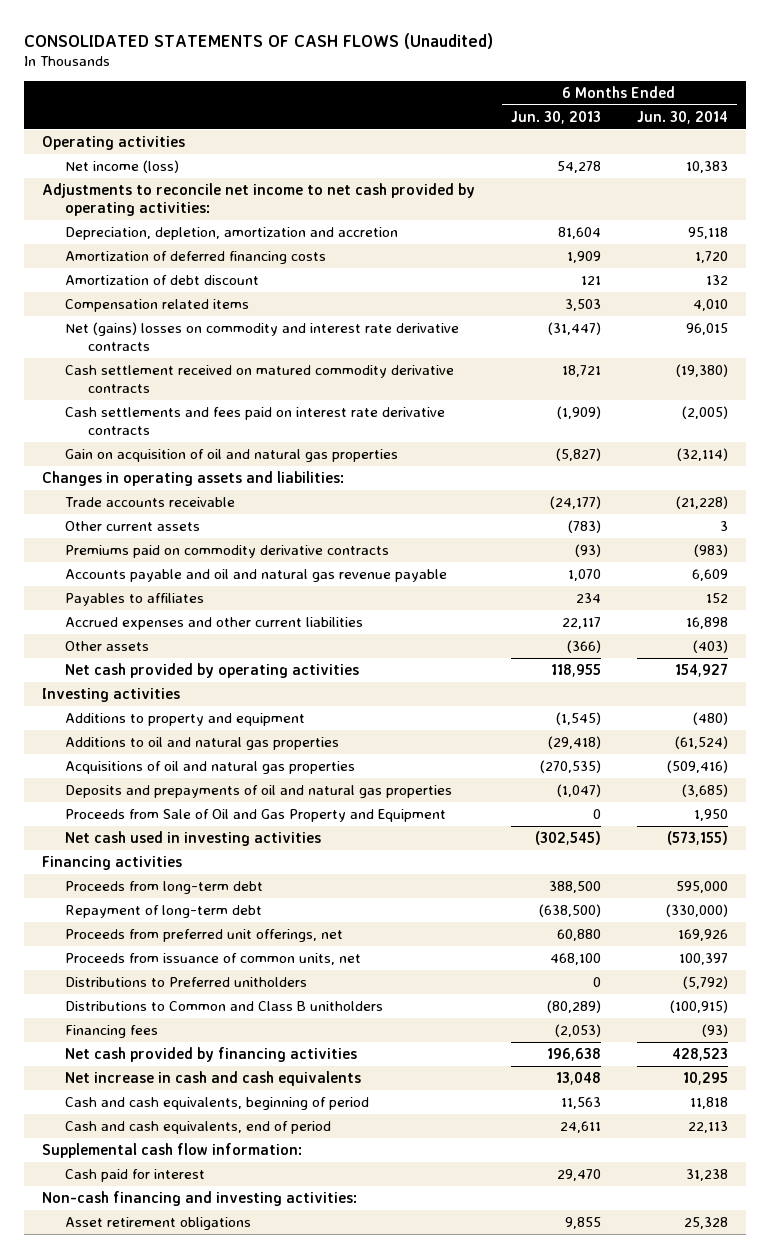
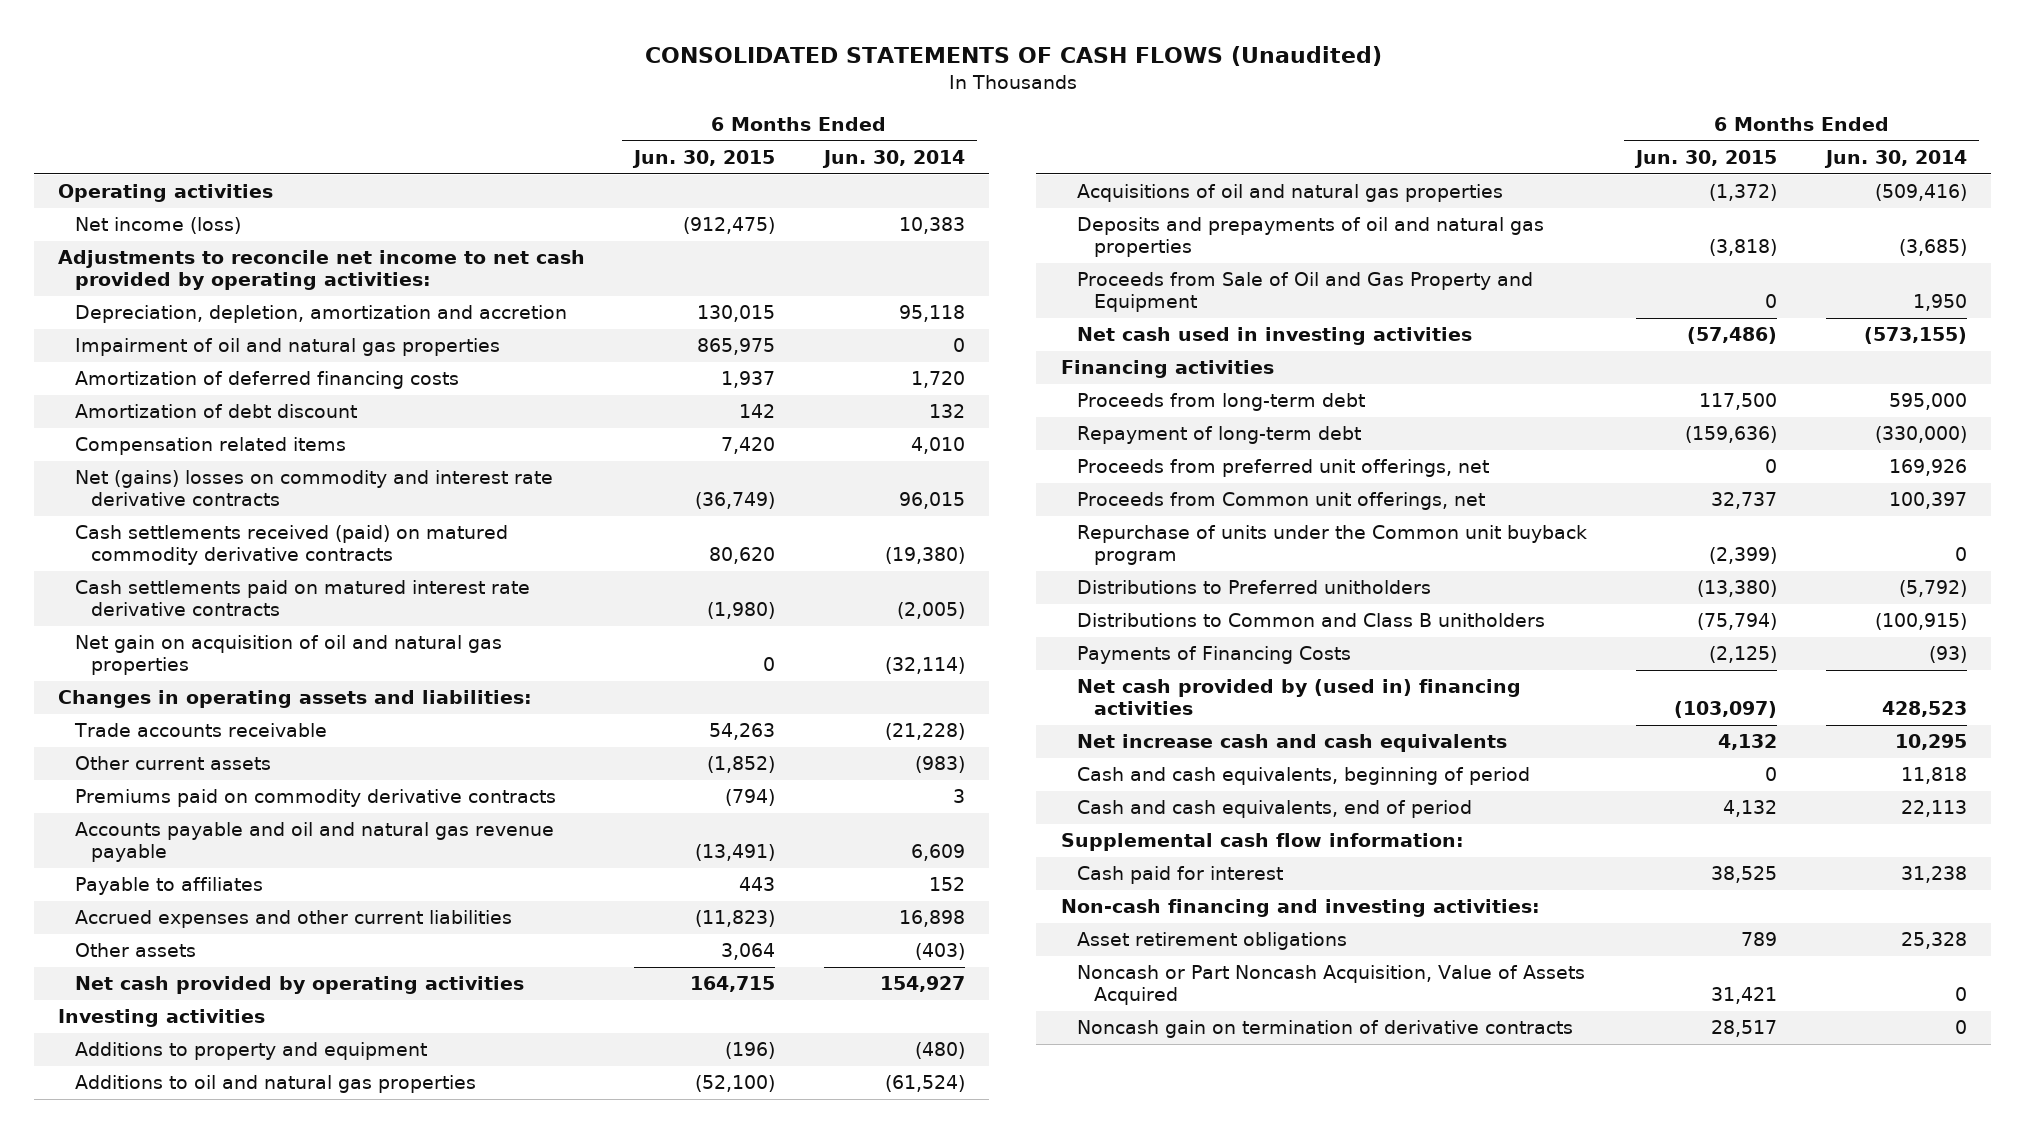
[510,110,601,124] Jun. 30, 2013 -> none
none -> [631,150,775,169] Jun. 30, 2015
none -> [74,338,500,357] Impairment of oil and natural gas properties
[64,364,454,394] Cash settlement received on matured commodity derivative contracts -> [74,525,508,566] Cash settlements received (paid) on matured commodity derivative contracts
[64,406,445,436] Cash settlements and fees paid on interest rate derivative contracts -> [74,580,530,617] Cash settlements paid on matured interest rate derivative contracts
[64,448,398,462] Gain on acquisition of oil and natural gas properties -> [74,635,502,676] Net gain on acquisition of oil and natural gas properties
[719,520,728,531] 3 -> [914,756,965,774] (983)
[693,543,728,557] (983) -> [952,789,965,804] 3
[64,592,204,606] Payables to affiliates -> [74,877,263,896] Payable to affiliates
[64,952,361,965] Proceeds from issuance of common units, net -> [1077,492,1486,511] Proceeds from Common unit offerings, net
none -> [1077,525,1588,566] Repurchase of units under the Common unit buyback program
[64,1024,158,1038] Financing fees -> [1077,646,1352,665] Payments of Financing Costs
[64,1046,357,1062] Net cash provided by financing activities -> [1077,679,1522,716] Net cash provided by (used in) financing activities
[64,1070,361,1086] Net increase in cash and cash equivalents -> [1077,734,1508,753] Net increase cash and cash equivalents
none -> [1077,965,1586,1006] Noncash or Part Noncash Acquisition, Value of Assets Acquired
none -> [1077,1020,1574,1039] Noncash gain on termination of derivative contracts

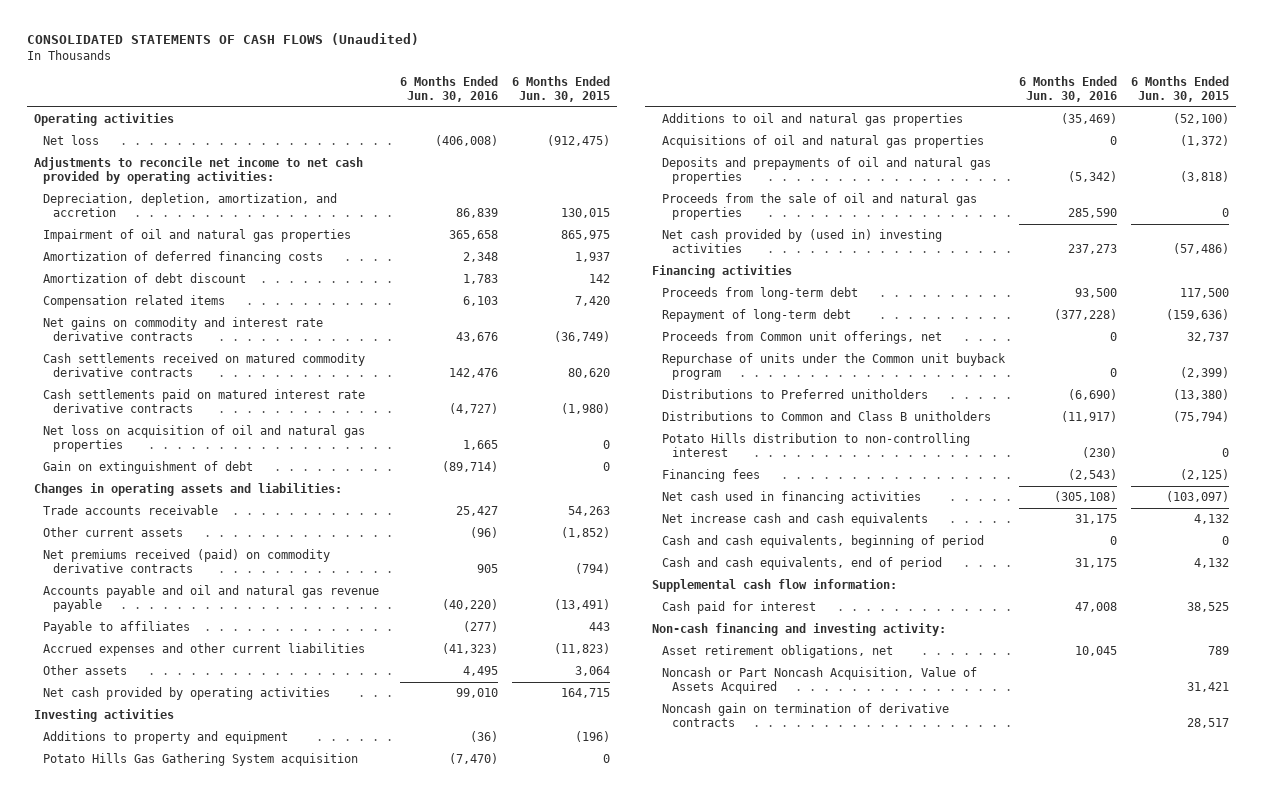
[821,150,965,169] Jun. 30, 2014 -> none
none -> [400,76,499,102] 6 Months Ended Jun. 30, 2016
[74,217,241,235] Net income (loss) -> [43,135,100,146] Net loss
[74,305,567,324] Depreciation, depletion, amortization and accretion -> [43,193,338,217] Depreciation, depletion, amortization, and accretion
[74,470,553,507] Net (gains) losses on commodity and interest rate derivative contracts -> [43,317,324,341] Net gains on commodity and interest rate derivative contracts
[74,525,508,566] Cash settlements received (paid) on matured commodity derivative contracts -> [43,353,366,377] Cash settlements received on matured commodity derivative contracts
[74,635,502,676] Net gain on acquisition of oil and natural gas properties -> [43,425,366,452] Net loss on acquisition of oil and natural gas properties
none -> [43,461,254,475] Gain on extinguishment of debt
[74,789,556,808] Premiums paid on commodity derivative contracts -> [43,549,331,573] Net premiums received (paid) on commodity derivative contracts
none -> [43,753,359,767] Potato Hills Gas Gathering System acquisition
[1077,272,1534,313] Proceeds from Sale of Oil and Gas Property and Equipment -> [662,193,978,220] Proceeds from the sale of oil and natural gas properties
[1077,327,1473,346] Net cash used in investing activities -> [662,229,943,253] Net cash provided by (used in) investing activities
[1077,459,1490,478] Proceeds from preferred unit offerings, net -> none
none -> [662,433,971,457] Potato Hills distribution to non-controlling interest
[1077,646,1352,665] Payments of Financing Costs -> [662,469,761,483] Financing fees
[1077,679,1522,716] Net cash provided by (used in) financing activities -> [662,491,922,505] Net cash used in financing activities
[1060,899,1540,918] Non-cash financing and investing activities: -> [652,623,947,637] Non-cash financing and investing activity:
[1077,932,1348,951] Asset retirement obligations -> [662,645,894,659] Asset retirement obligations, net

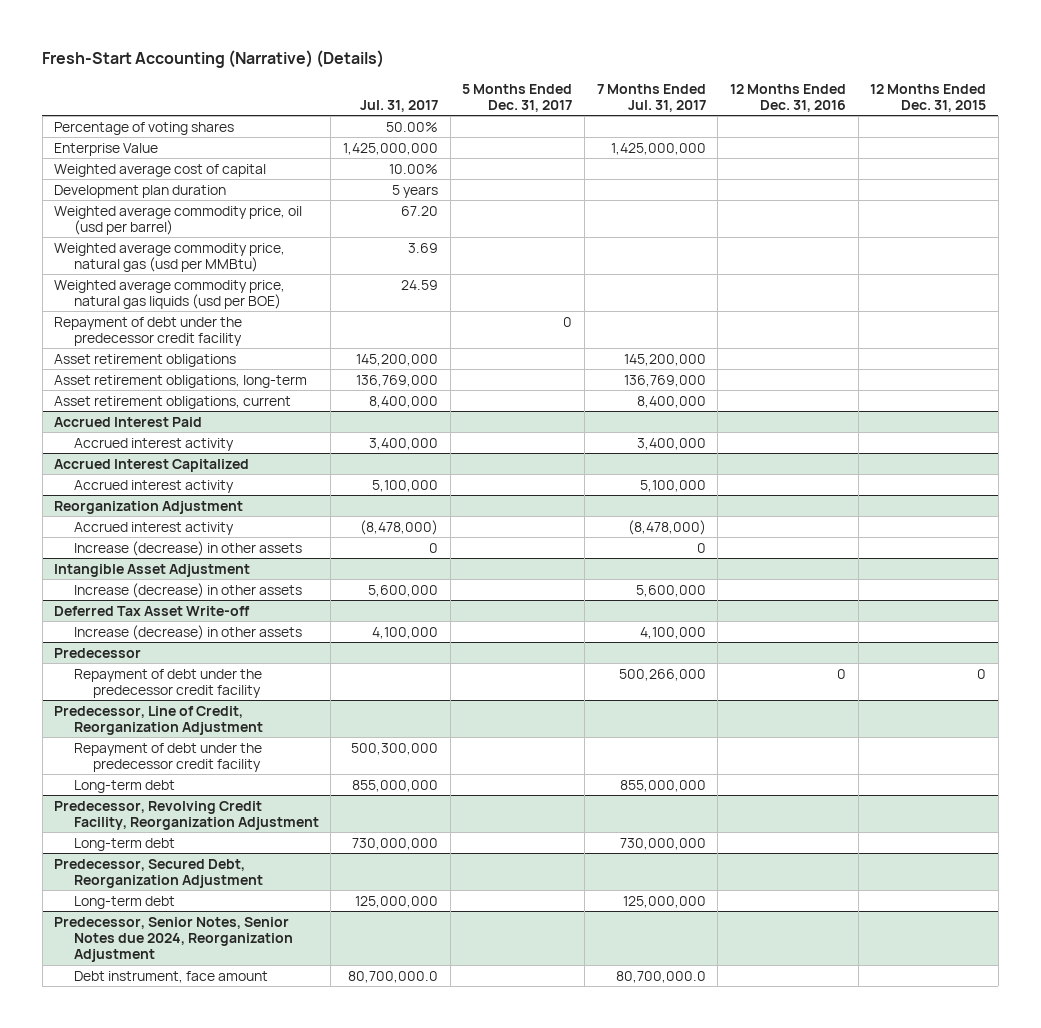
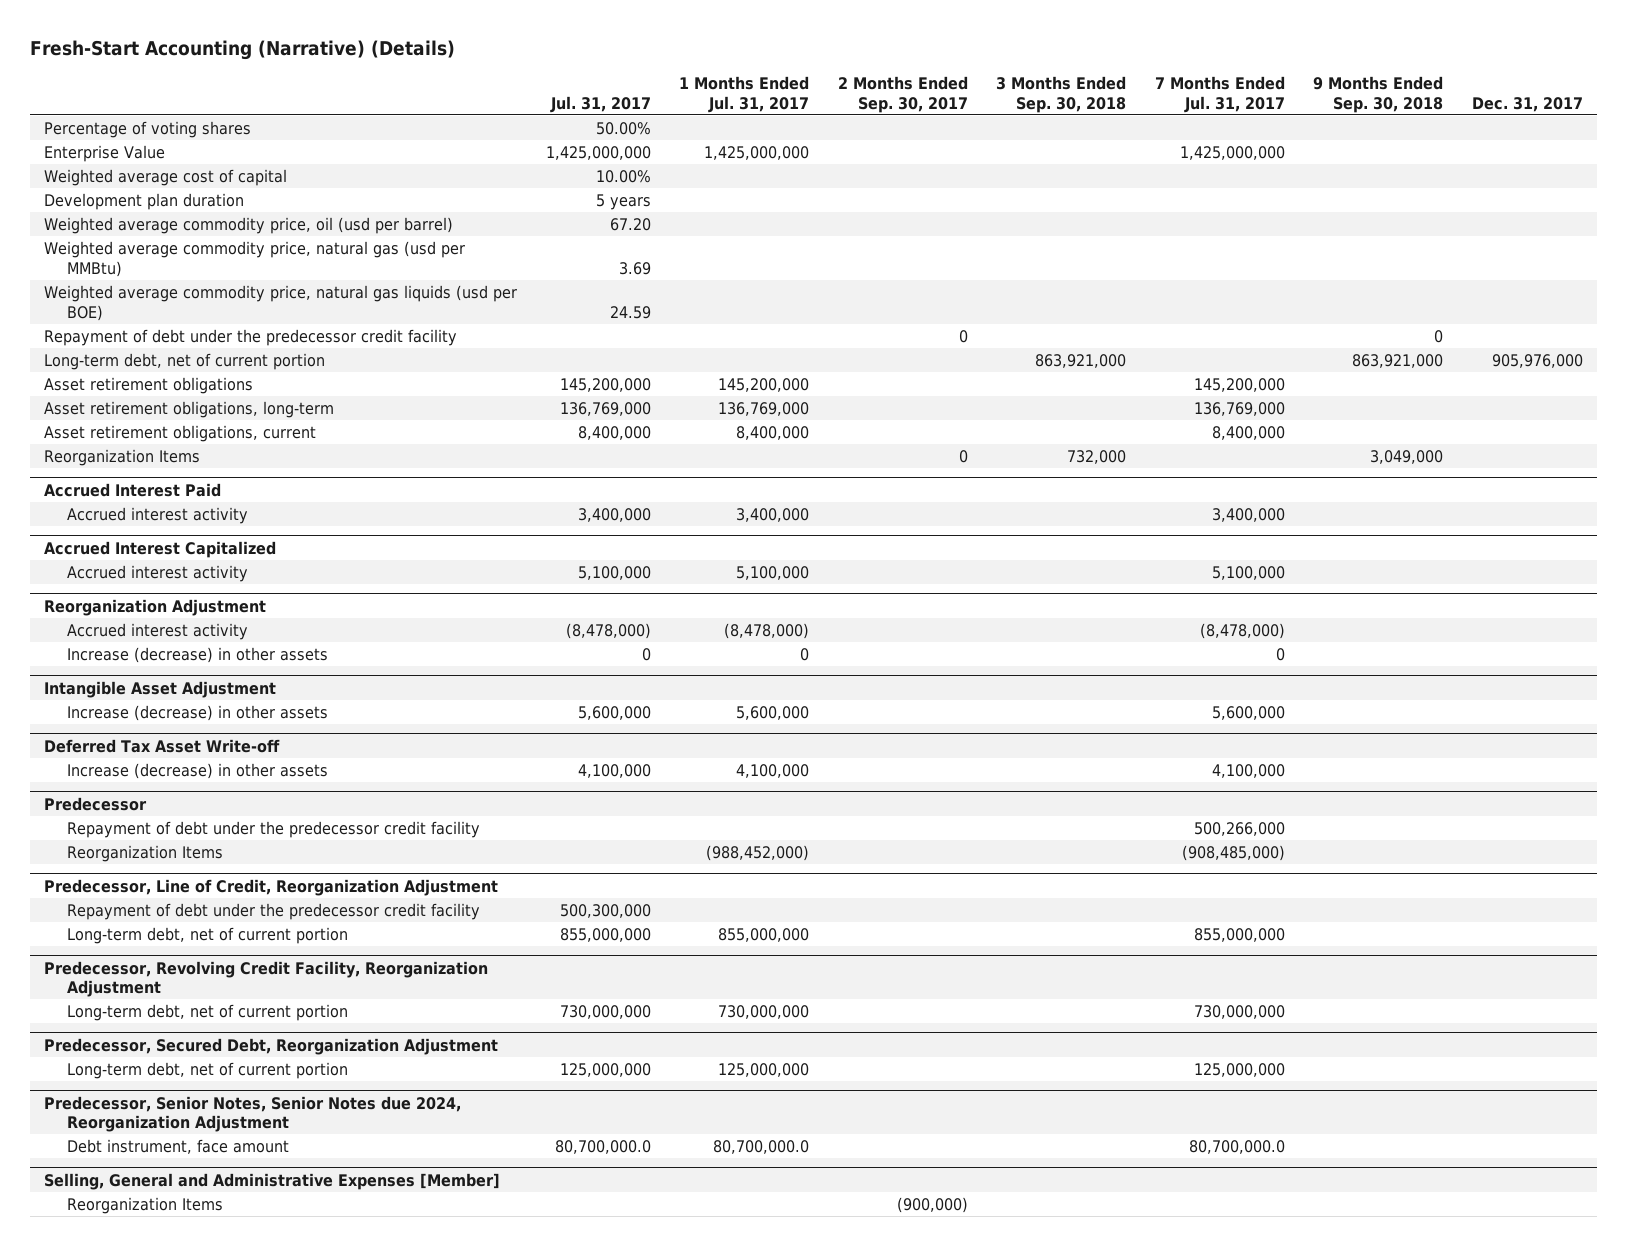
[462,83,573,112] 5 Months Ended Dec. 31, 2017 -> none
[729,83,846,112] 12 Months Ended Dec. 31, 2016 -> none
[870,83,987,112] 12 Months Ended Dec. 31, 2015 -> none
none -> [679,76,810,113] 1 Months Ended Jul. 31, 2017
none -> [837,76,968,113] 2 Months Ended Sep. 30, 2017
none -> [996,76,1127,113] 3 Months Ended Sep. 30, 2018
none -> [1313,76,1444,113] 9 Months Ended Sep. 30, 2018
none -> [1471,96,1583,112] Dec. 31, 2017
none -> [44,352,326,370] Long-term debt, net of current portion
none -> [44,448,201,466] Reorganization Items
none -> [67,844,224,862] Reorganization Items
[73,779,175,793] Long-term debt -> [67,926,349,944] Long-term debt, net of current portion
[73,837,175,851] Long-term debt -> [67,1003,349,1021] Long-term debt, net of current portion
[73,895,175,909] Long-term debt -> [67,1061,349,1079] Long-term debt, net of current portion
none -> [44,1172,501,1190] Selling, General and Administrative Expenses [Member]
none -> [67,1196,224,1214] Reorganization Items

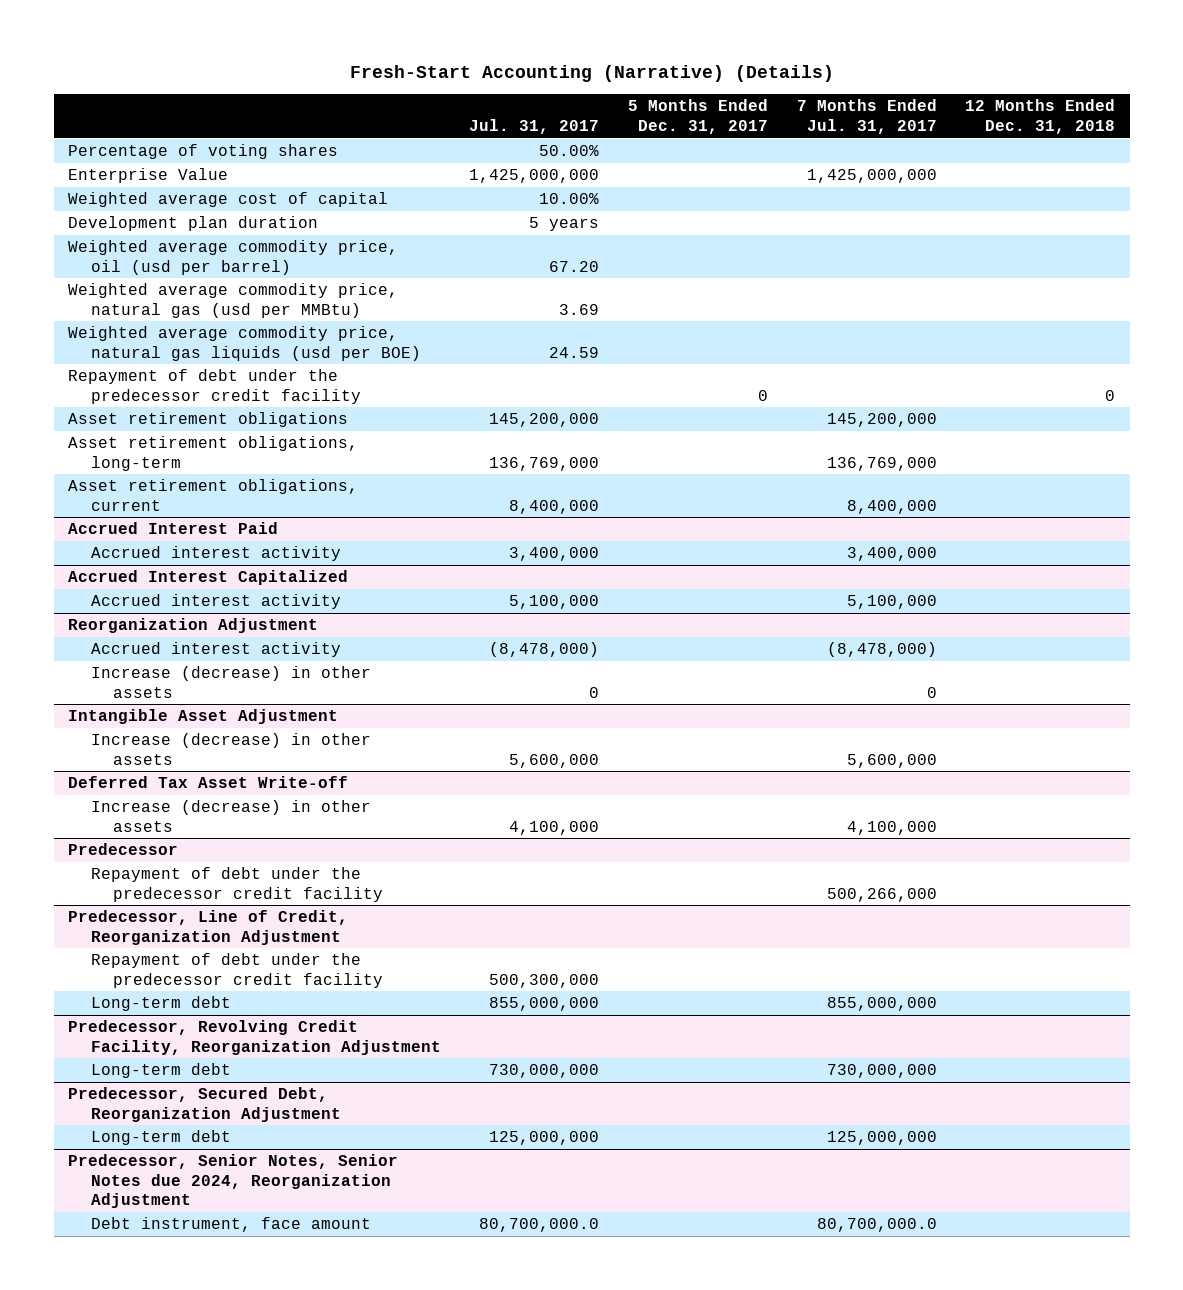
[679,76,810,113] 1 Months Ended Jul. 31, 2017 -> none
[837,76,968,113] 2 Months Ended Sep. 30, 2017 -> none
[996,76,1127,113] 3 Months Ended Sep. 30, 2018 -> none
[1313,76,1444,113] 9 Months Ended Sep. 30, 2018 -> none
[1471,96,1583,112] Dec. 31, 2017 -> none
none -> [628,99,769,135] 5 Months Ended Dec. 31, 2017
none -> [965,99,1116,135] 12 Months Ended Dec. 31, 2018
[44,352,326,370] Long-term debt, net of current portion -> none
[44,448,201,466] Reorganization Items -> none
[67,844,224,862] Reorganization Items -> none
[67,926,349,944] Long-term debt, net of current portion -> [90,996,231,1012] Long-term debt
[67,1003,349,1021] Long-term debt, net of current portion -> [90,1063,231,1079] Long-term debt
[67,1061,349,1079] Long-term debt, net of current portion -> [90,1130,231,1146] Long-term debt
[44,1172,501,1190] Selling, General and Administrative Expenses [Member] -> none
[67,1196,224,1214] Reorganization Items -> none

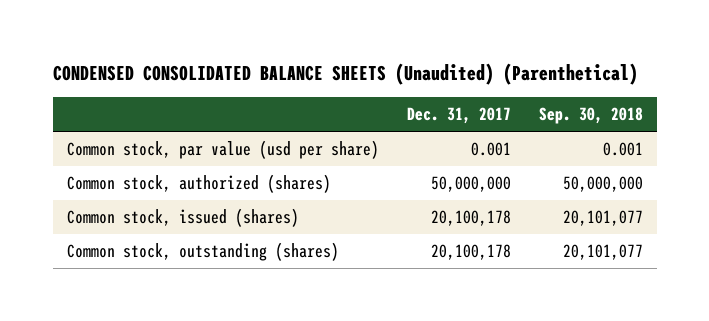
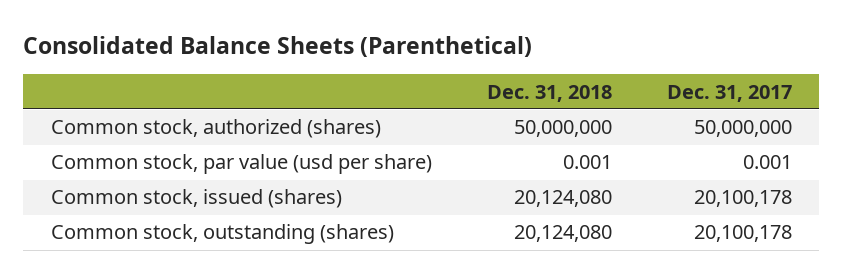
[52,62,638,85] CONDENSED CONSOLIDATED BALANCE SHEETS (Unaudited) (Parenthetical) -> [23,36,533,58] Consolidated Balance Sheets (Parenthetical)
[538,107,643,125] Sep. 30, 2018 -> none
none -> [486,84,612,102] Dec. 31, 2018
[66,140,379,160] Common stock, par value (usd per share) -> [50,154,432,175] Common stock, par value (usd per share)

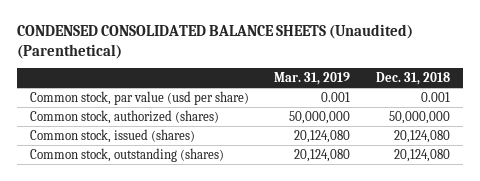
[23,36,533,58] Consolidated Balance Sheets (Parenthetical) -> [16,24,413,59] CONDENSED CONSOLIDATED BALANCE SHEETS (Unaudited) (Parenthetical)
[666,84,792,102] Dec. 31, 2017 -> none
none -> [274,71,351,85] Mar. 31, 2019
[50,119,381,139] Common stock, authorized (shares) -> [29,109,219,124] Common stock, authorized (shares)

